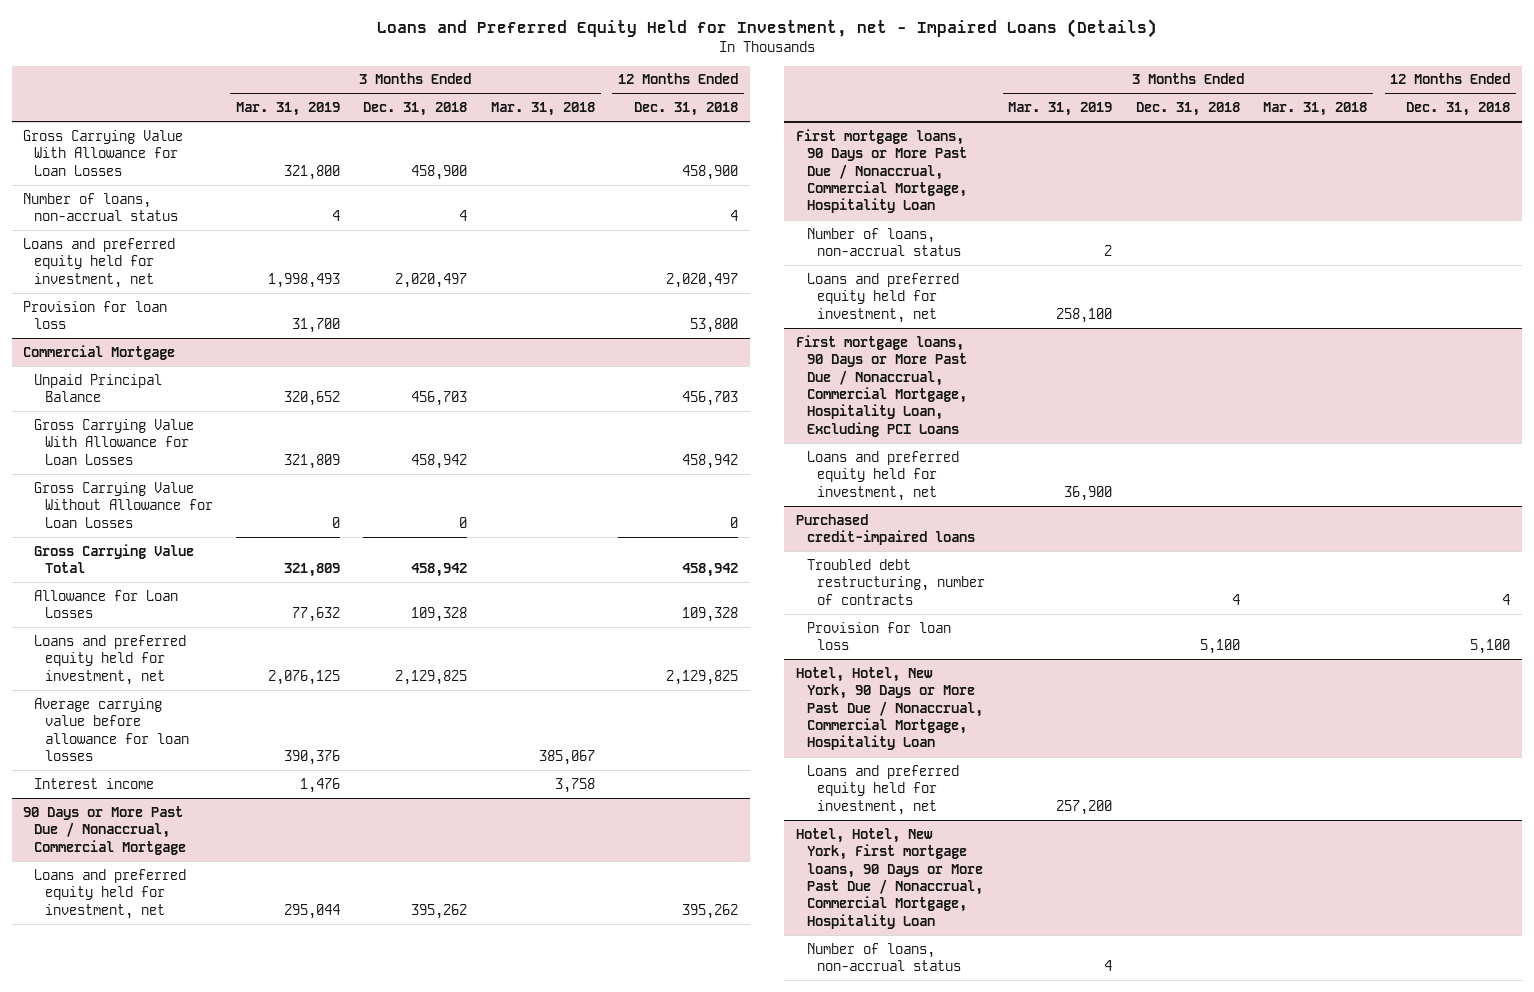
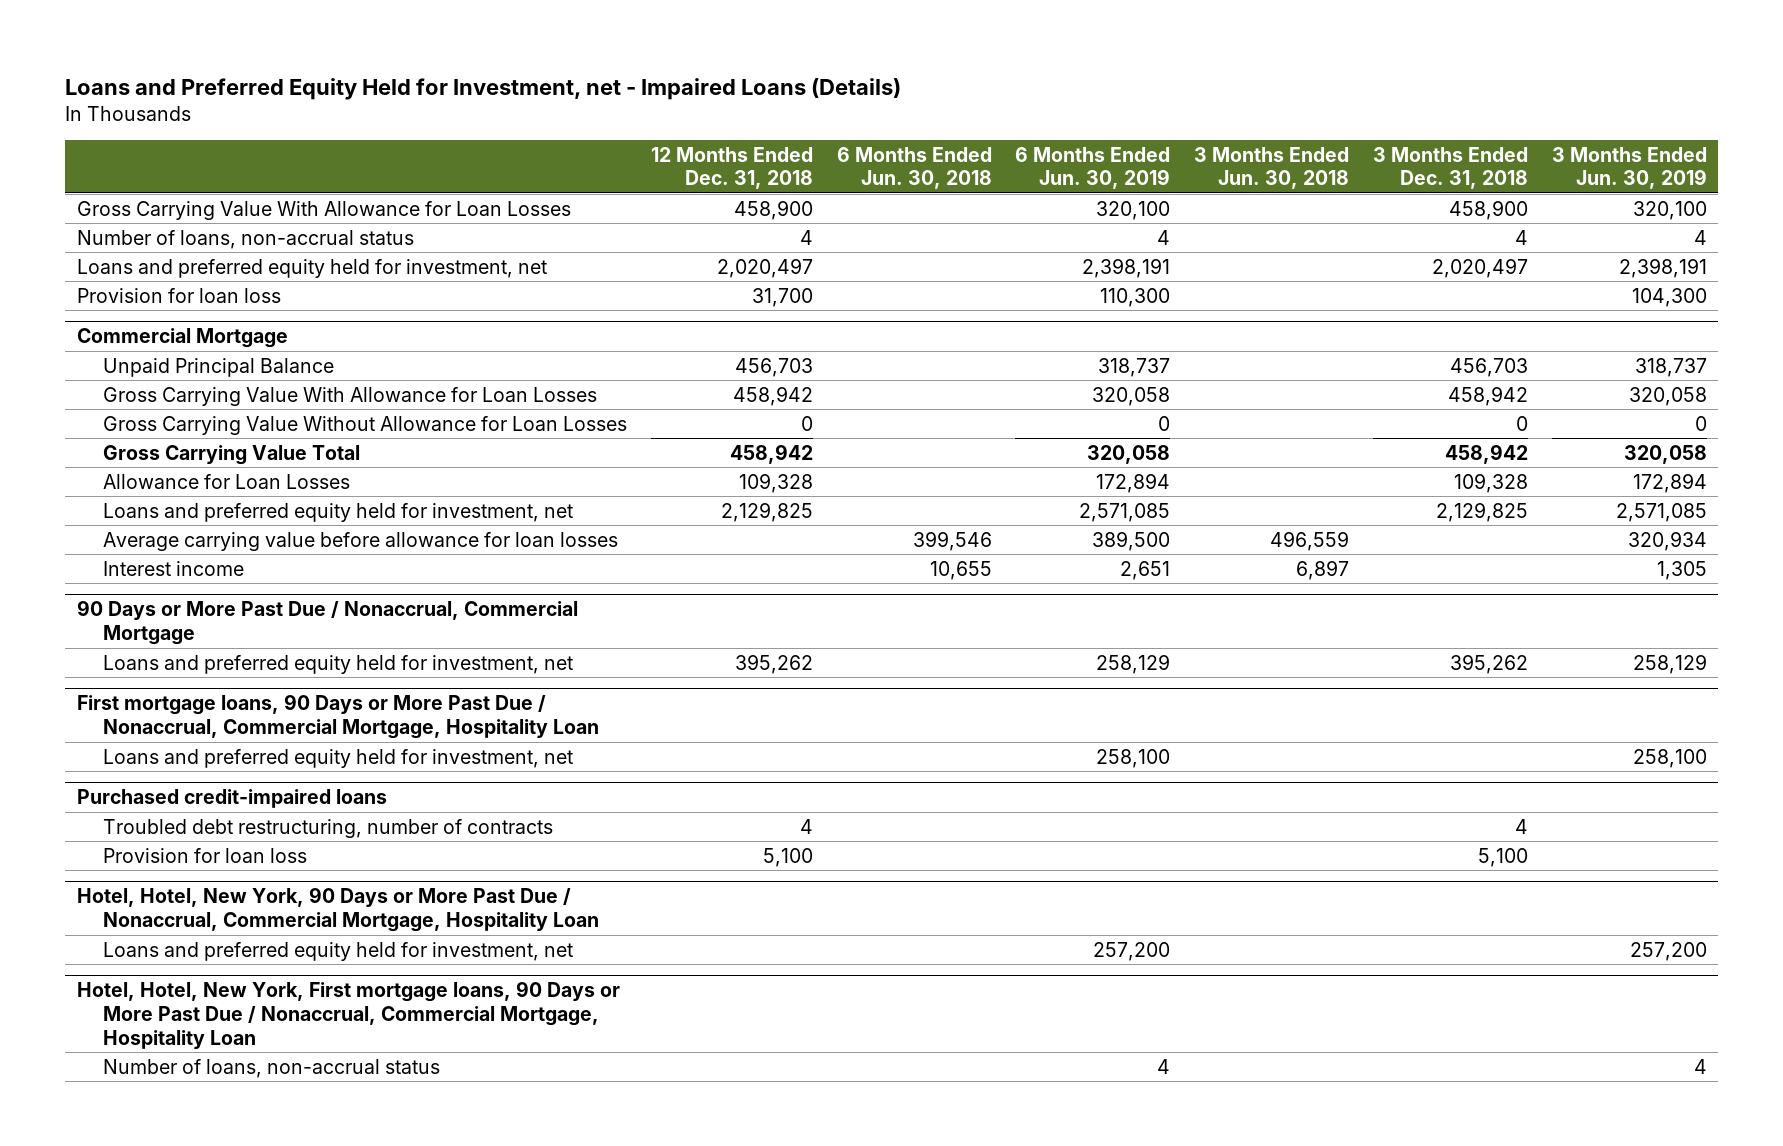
[236,102,341,117] Mar. 31, 2019 -> none
[490,102,595,117] Mar. 31, 2018 -> none
none -> [836,146,992,190] 6 Months Ended Jun. 30, 2018
none -> [1015,146,1171,190] 6 Months Ended Jun. 30, 2019
none -> [1194,146,1350,190] 3 Months Ended Jun. 30, 2018
none -> [1551,146,1707,190] 3 Months Ended Jun. 30, 2019
[690,318,739,334] 53,800 -> [751,287,813,307] 31,700
[806,227,962,257] Number of loans, non-accrual status -> none
[795,334,967,437] First mortgage loans, 90 Days or More Past Due / Nonaccrual, Commercial Mortgage, Hospitality Loan, Excluding PCI Loans -> none
[806,450,959,501] Loans and preferred equity held for investment, net -> none

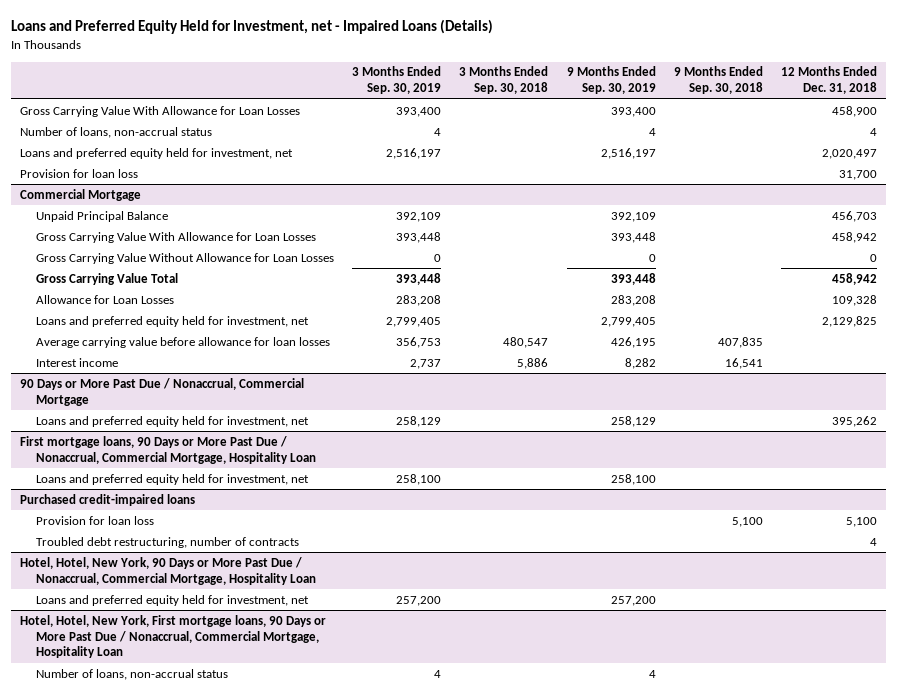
[836,146,992,190] 6 Months Ended Jun. 30, 2018 -> none
[1015,146,1171,190] 6 Months Ended Jun. 30, 2019 -> none
[1194,146,1350,190] 3 Months Ended Jun. 30, 2018 -> none
[1372,146,1528,190] 3 Months Ended Dec. 31, 2018 -> none
[1551,146,1707,190] 3 Months Ended Jun. 30, 2019 -> none
none -> [352,66,442,95] 3 Months Ended Sep. 30, 2019
none -> [459,66,549,95] 3 Months Ended Sep. 30, 2018
none -> [566,66,656,95] 9 Months Ended Sep. 30, 2019
none -> [673,66,763,95] 9 Months Ended Sep. 30, 2018
[103,818,554,838] Troubled debt restructuring, number of contracts -> [35,536,299,548] Troubled debt restructuring, number of contracts

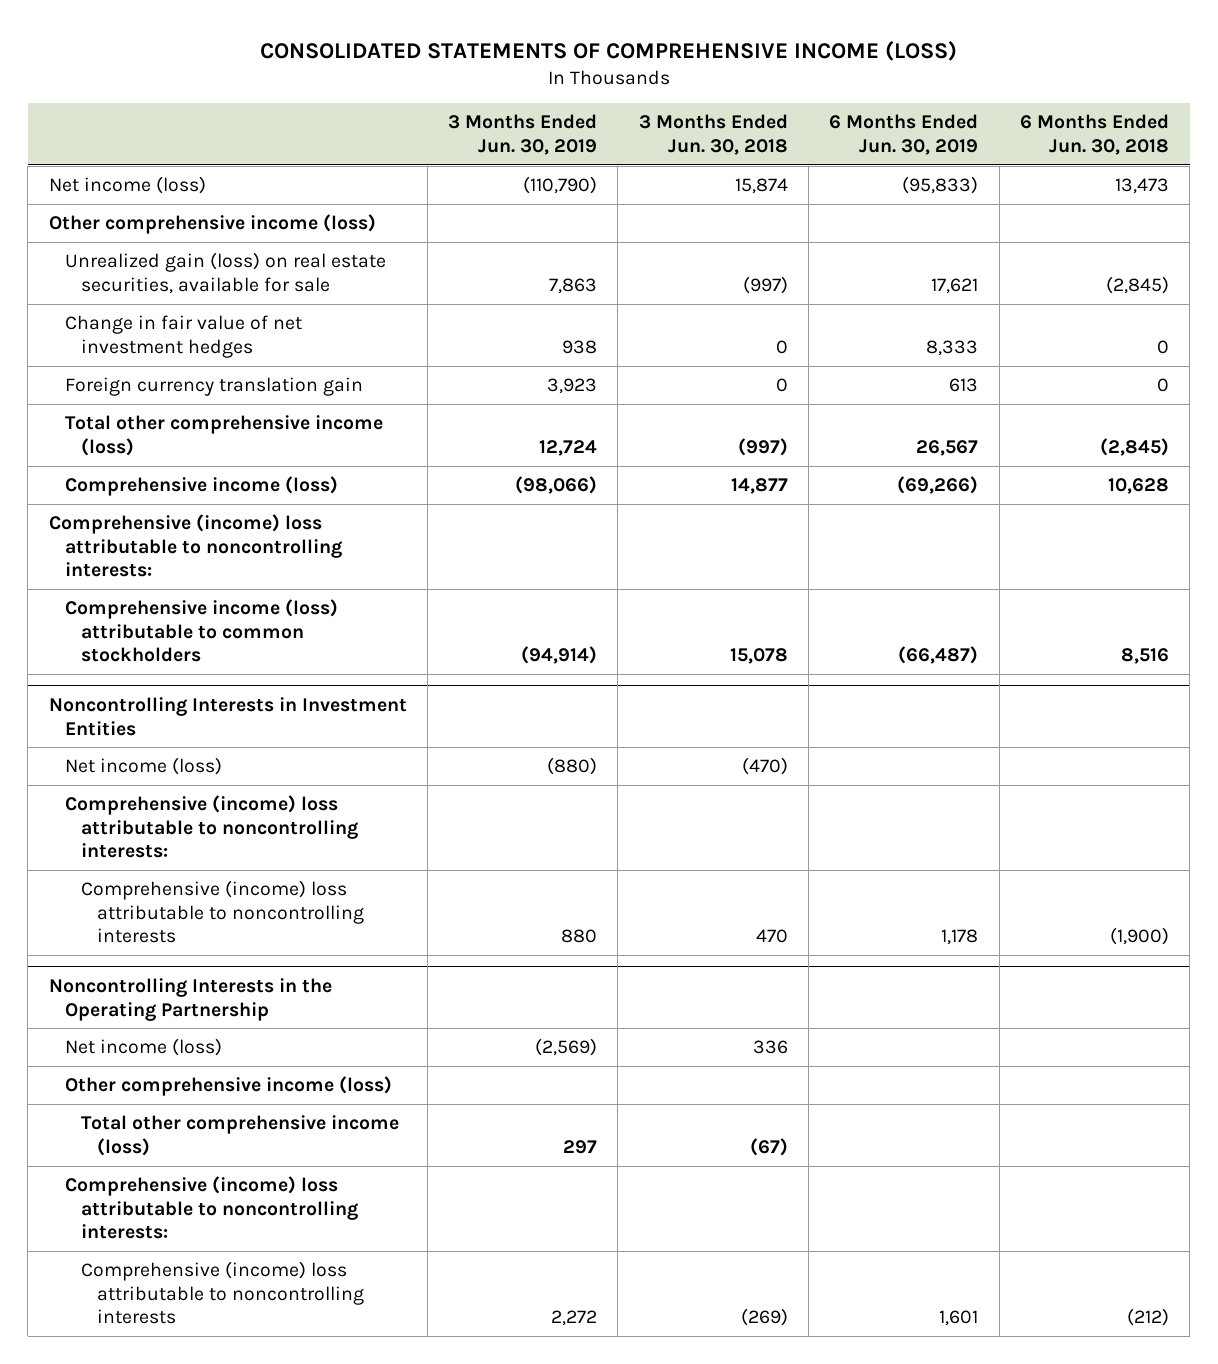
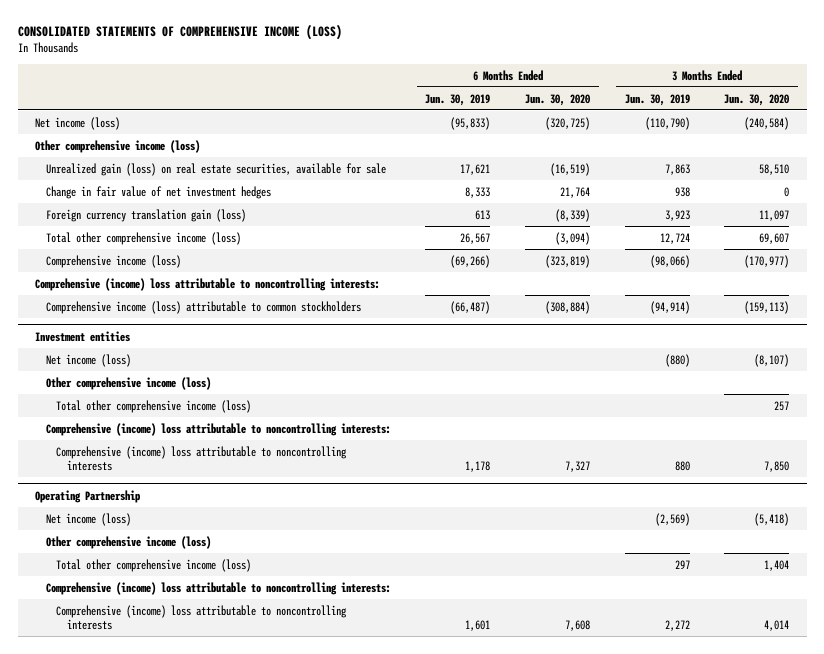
[638,114,788,155] 3 Months Ended Jun. 30, 2018 -> none
[1020,114,1170,155] 6 Months Ended Jun. 30, 2018 -> none
none -> [525,93,591,106] Jun. 30, 2020
none -> [724,93,790,106] Jun. 30, 2020
[64,377,363,397] Foreign currency translation gain -> [45,208,246,222] Foreign currency translation gain (loss)
[48,696,407,736] Noncontrolling Interests in Investment Entities -> [34,330,130,342] Investment entities
none -> [45,376,211,390] Other comprehensive income (loss)
none -> [56,399,252,413] Total other comprehensive income (loss)
[48,977,332,1021] Noncontrolling Interests in the Operating Partnership -> [34,489,140,503] Operating Partnership

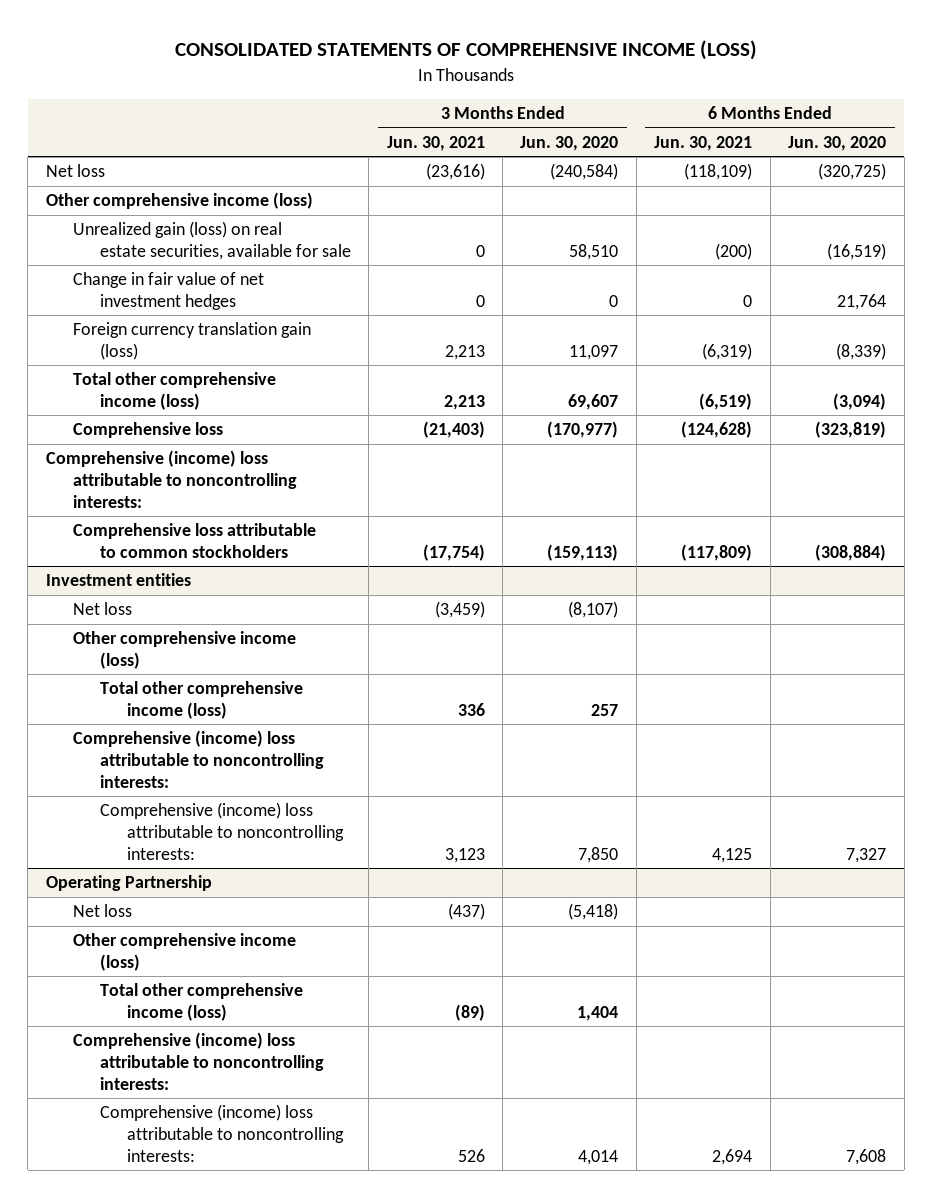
[425,93,491,106] Jun. 30, 2019 -> none
[624,93,690,106] Jun. 30, 2019 -> none
none -> [386,135,485,151] Jun. 30, 2021
none -> [654,135,753,151] Jun. 30, 2021
[34,116,120,130] Net income (loss) -> [45,164,105,178] Net loss
[45,254,181,268] Comprehensive income (loss) -> [72,422,223,439] Comprehensive loss
[45,300,361,314] Comprehensive income (loss) attributable to common stockholders -> [72,523,316,559] Comprehensive loss attributable to common stockholders
[45,353,131,367] Net income (loss) -> [72,602,132,616] Net loss
[56,445,348,471] Comprehensive (income) loss attributable to noncontrolling interests -> [99,802,344,860] Comprehensive (income) loss attributable to noncontrolling interests:
[45,512,131,526] Net income (loss) -> [72,904,132,918] Net loss
[56,604,348,630] Comprehensive (income) loss attributable to noncontrolling interests -> [99,1104,344,1162] Comprehensive (income) loss attributable to noncontrolling interests:

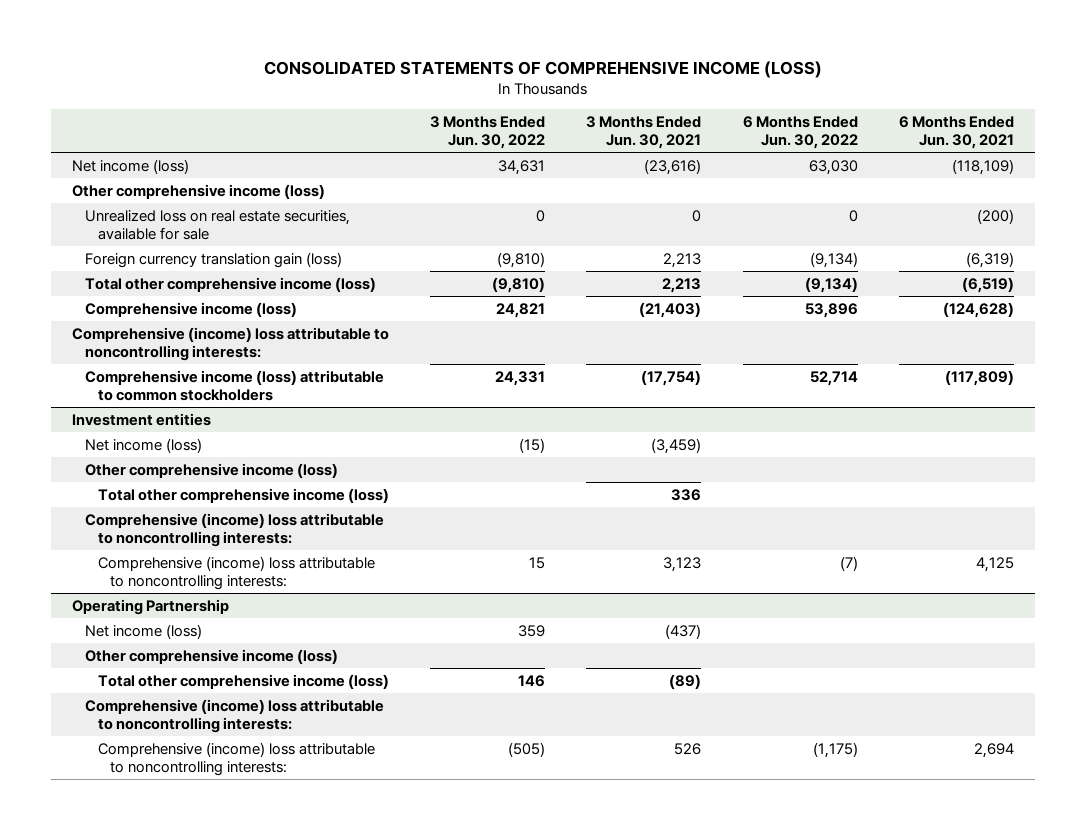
[520,135,619,151] Jun. 30, 2020 -> none
[788,135,887,151] Jun. 30, 2020 -> none
none -> [430,116,546,150] 3 Months Ended Jun. 30, 2022
none -> [742,116,858,150] 6 Months Ended Jun. 30, 2022
[45,164,105,178] Net loss -> [71,158,189,174] Net income (loss)
[72,272,264,311] Change in fair value of net investment hedges -> none
[72,221,351,261] Unrealized gain (loss) on real estate securities, available for sale -> [84,209,350,240] Unrealized loss on real estate securities, available for sale
[72,422,223,439] Comprehensive loss -> [84,301,297,317] Comprehensive income (loss)
[72,523,316,559] Comprehensive loss attributable to common stockholders -> [84,369,384,401] Comprehensive income (loss) attributable to common stockholders
[72,602,132,616] Net loss -> [84,437,202,453] Net income (loss)
[72,904,132,918] Net loss -> [84,623,202,639] Net income (loss)

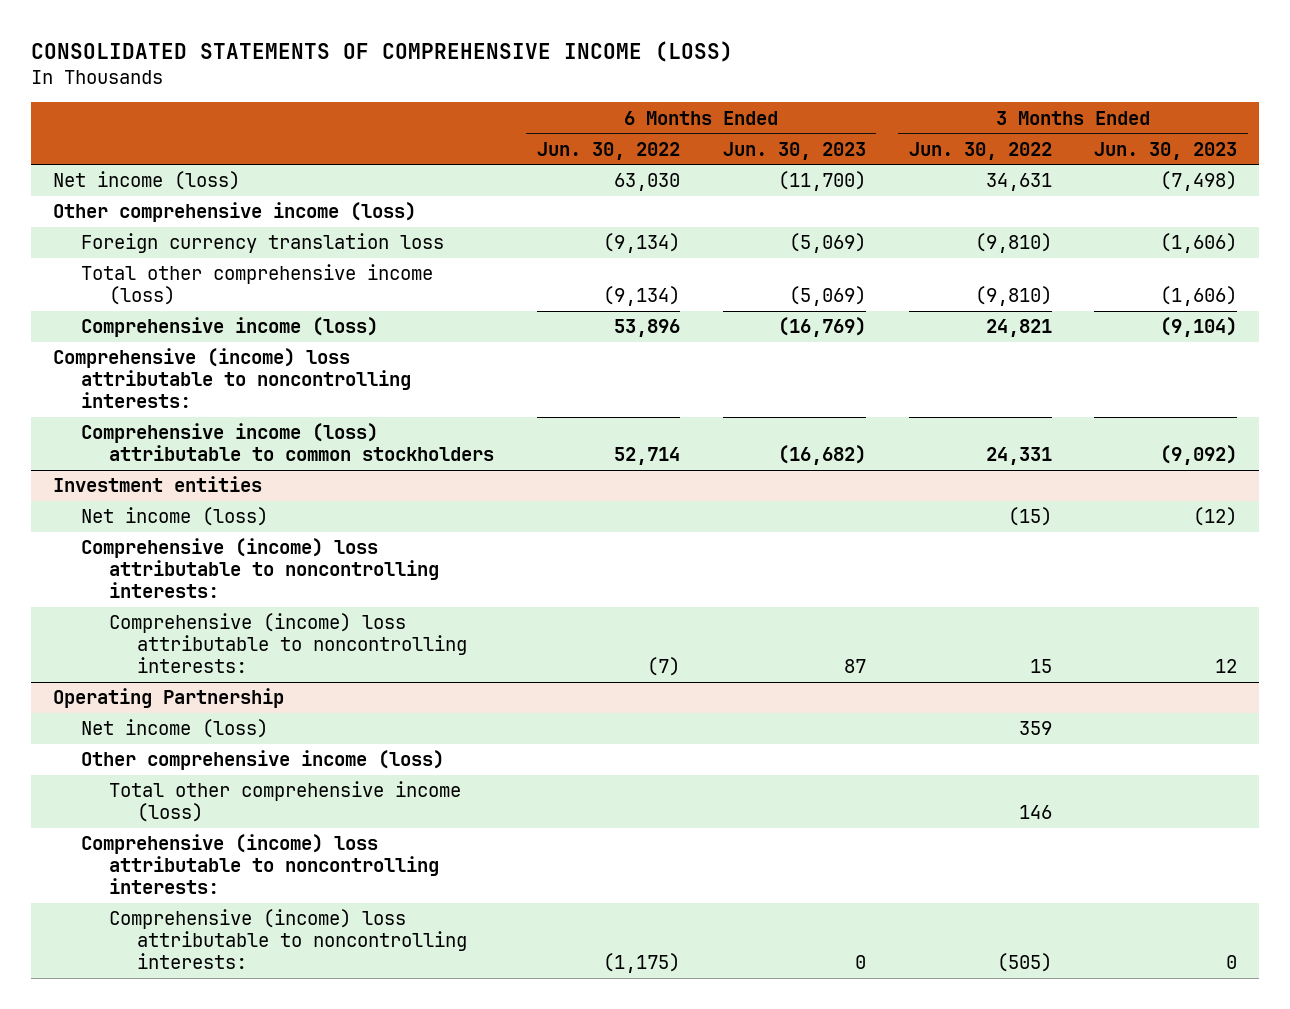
[586,116,702,150] 3 Months Ended Jun. 30, 2021 -> none
[898,116,1014,150] 6 Months Ended Jun. 30, 2021 -> none
none -> [722,141,866,160] Jun. 30, 2023
none -> [1094,141,1238,160] Jun. 30, 2023
[84,209,350,240] Unrealized loss on real estate securities, available for sale -> none
[84,251,342,268] Foreign currency translation gain (loss) -> [80,233,444,254] Foreign currency translation loss
[84,462,338,478] Other comprehensive income (loss) -> none
[97,487,389,503] Total other comprehensive income (loss) -> none

